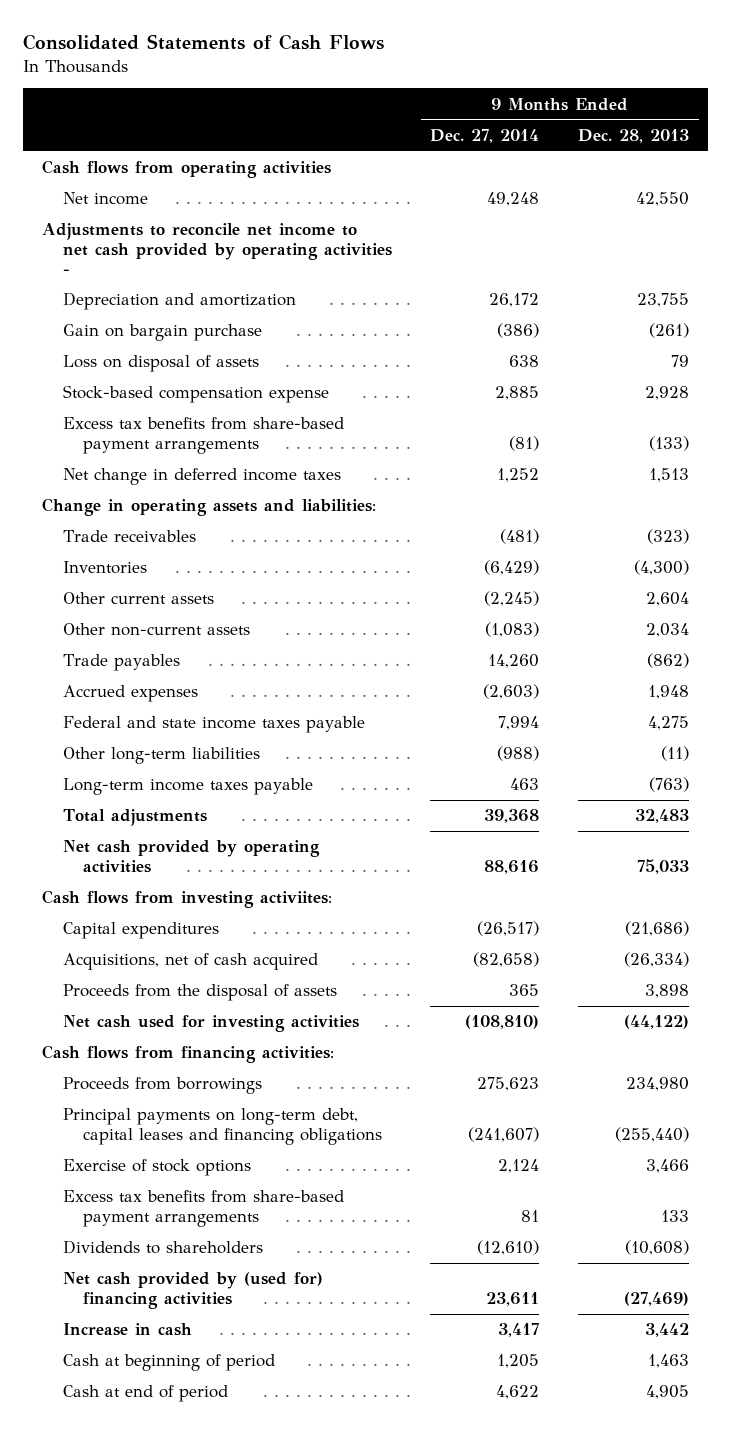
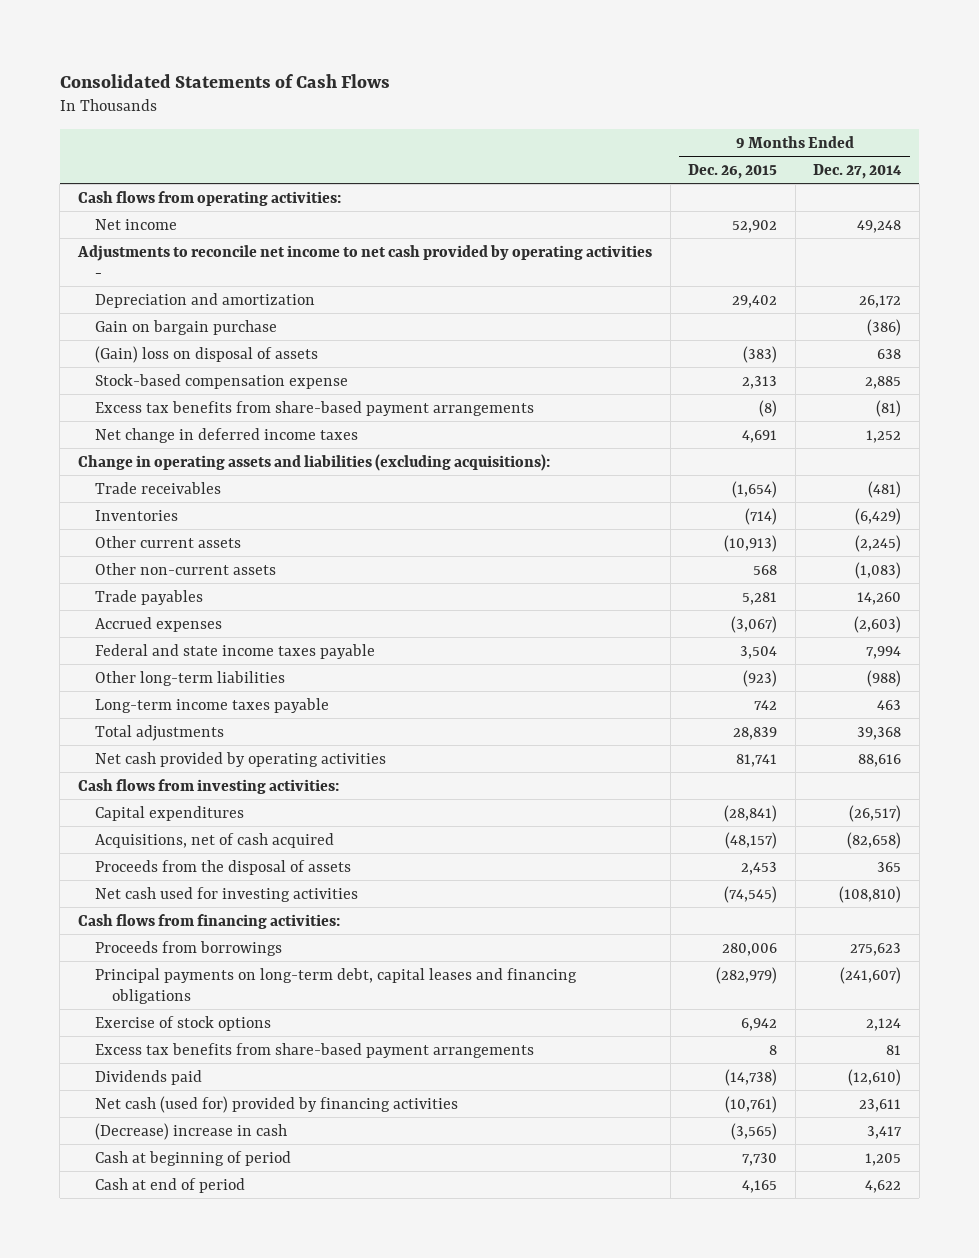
[577,129,689,144] Dec. 28, 2013 -> none
none -> [688,163,778,179] Dec. 26, 2015
[42,160,332,179] Cash flows from operating activities -> [78,190,342,206] Cash flows from operating activities:
[62,355,259,373] Loss on disposal of assets -> [95,345,319,363] (Gain) loss on disposal of assets
[42,498,377,517] Change in operating assets and liabilities: -> [78,453,551,471] Change in operating assets and liabilities (excluding acquisitions):
[42,890,333,909] Cash flows from investing activiites: -> [78,778,340,794] Cash flows from investing activities:
[62,1240,263,1255] Dividends to shareholders -> [95,1069,203,1085] Dividends paid
[62,1272,323,1309] Net cash provided by (used for) financing activities -> [95,1095,459,1113] Net cash (used for) provided by financing activities
[62,1323,192,1337] Increase in cash -> [95,1122,288,1140] (Decrease) increase in cash

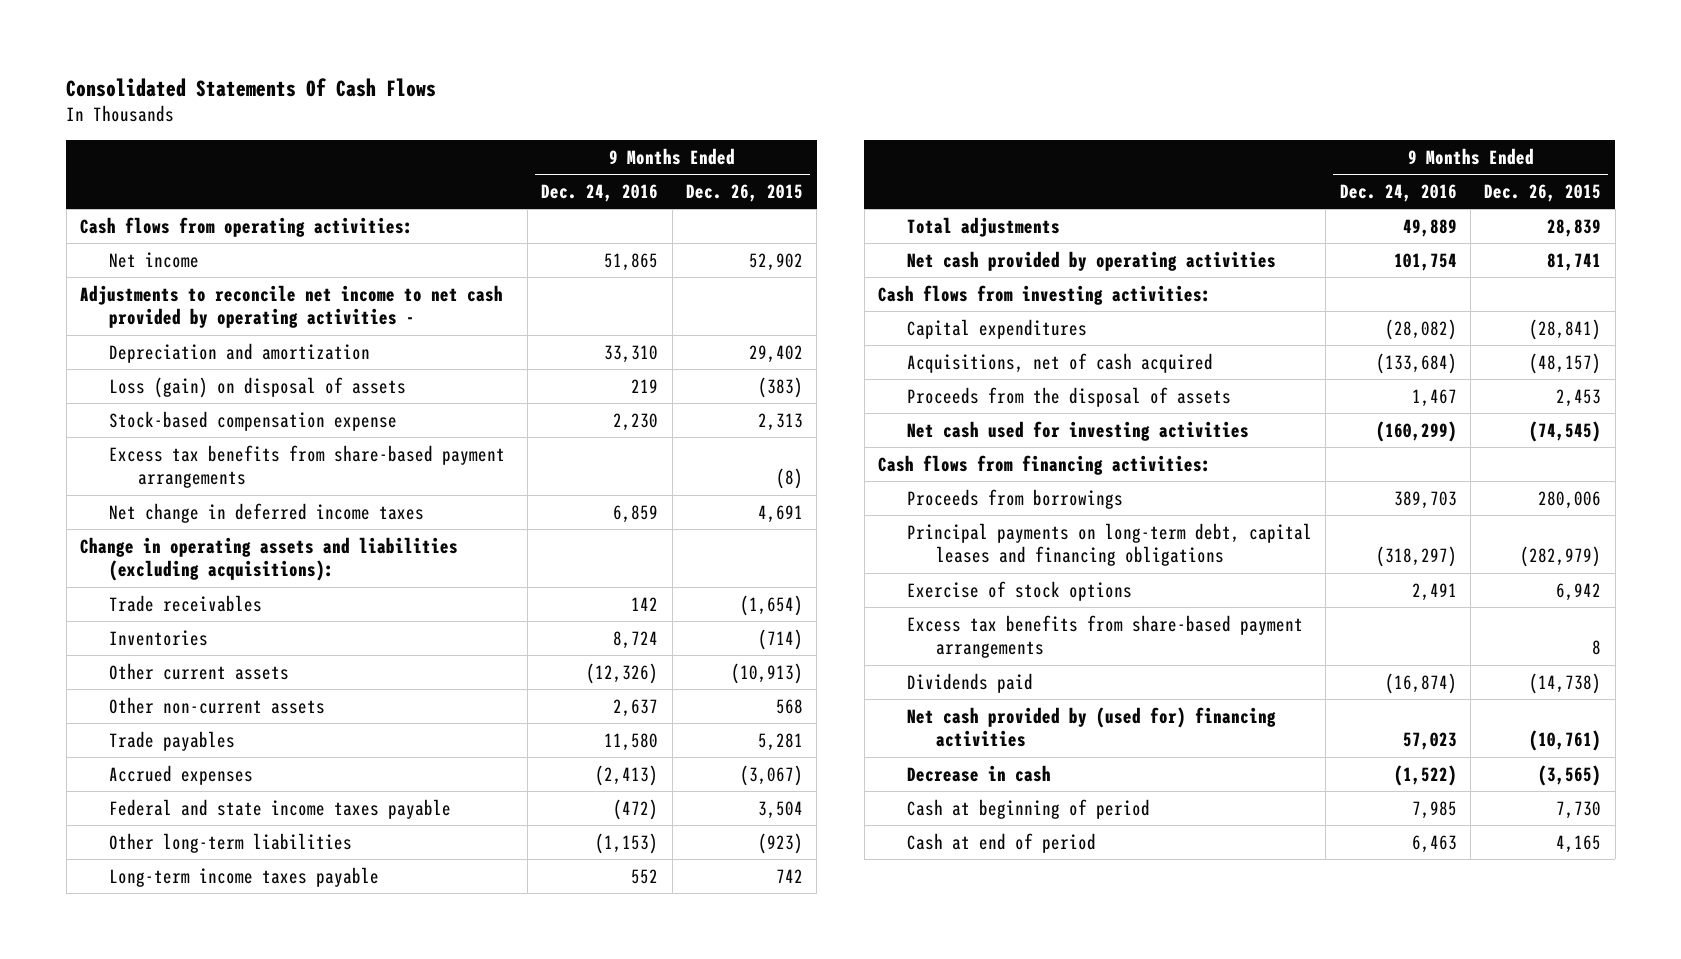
[59,73,390,88] Consolidated Statements of Cash Flows -> [66,77,437,97] Consolidated Statements Of Cash Flows
[813,163,903,179] Dec. 27, 2014 -> none
none -> [541,183,659,202] Dec. 24, 2016
[95,319,278,335] Gain on bargain purchase -> none
[95,345,319,363] (Gain) loss on disposal of assets -> [108,376,406,398] Loss (gain) on disposal of assets
[95,1095,459,1113] Net cash (used for) provided by financing activities -> [906,706,1276,748] Net cash provided by (used for) financing activities
[95,1122,288,1140] (Decrease) increase in cash -> [906,764,1051,782] Decrease in cash

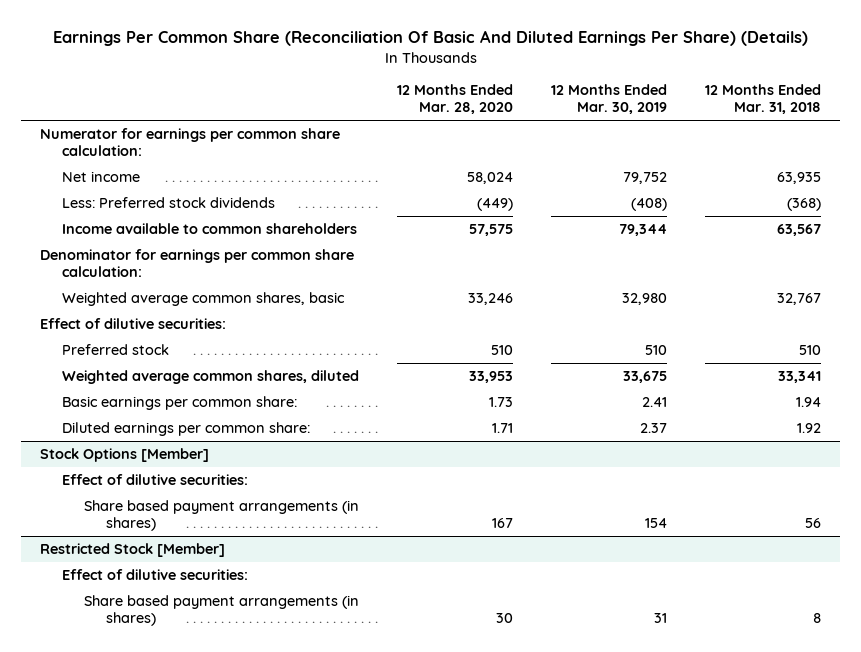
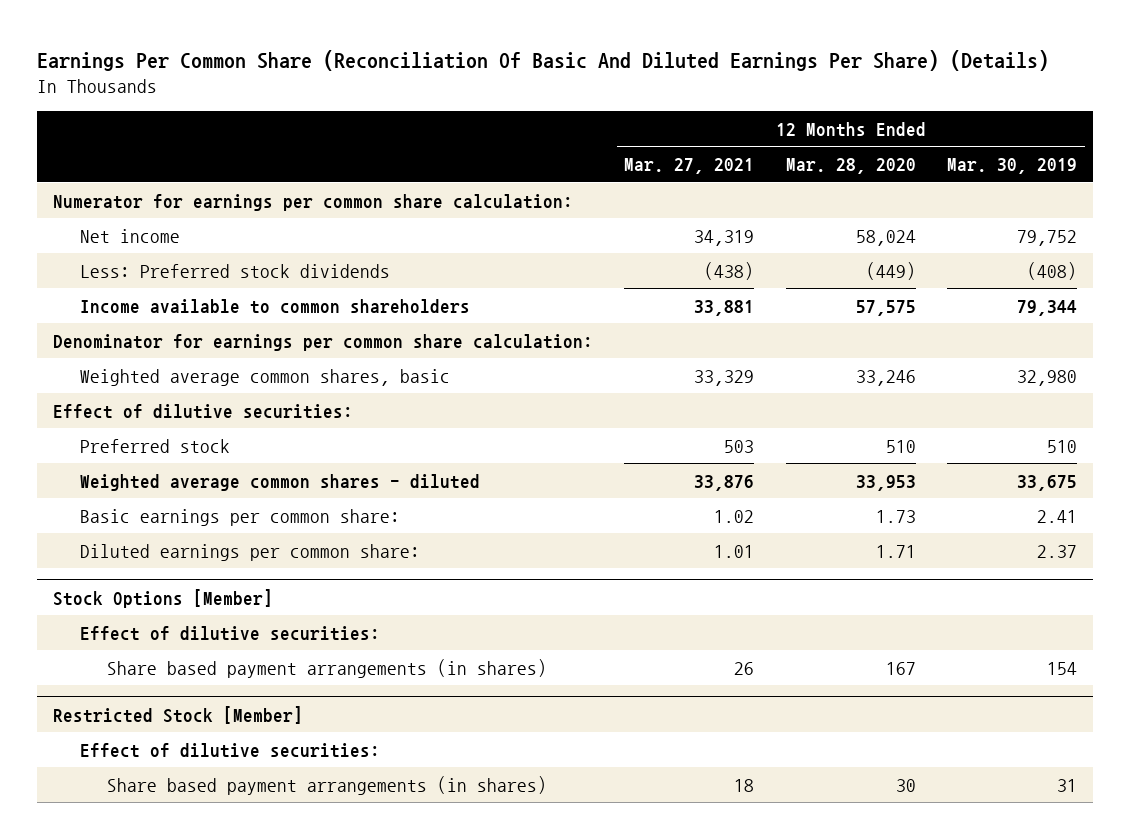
[704,83,821,115] 12 Months Ended Mar. 31, 2018 -> none
none -> [624,158,755,175] Mar. 27, 2021
[62,369,360,384] Weighted average common shares, diluted -> [80,473,481,491] Weighted average common shares - diluted

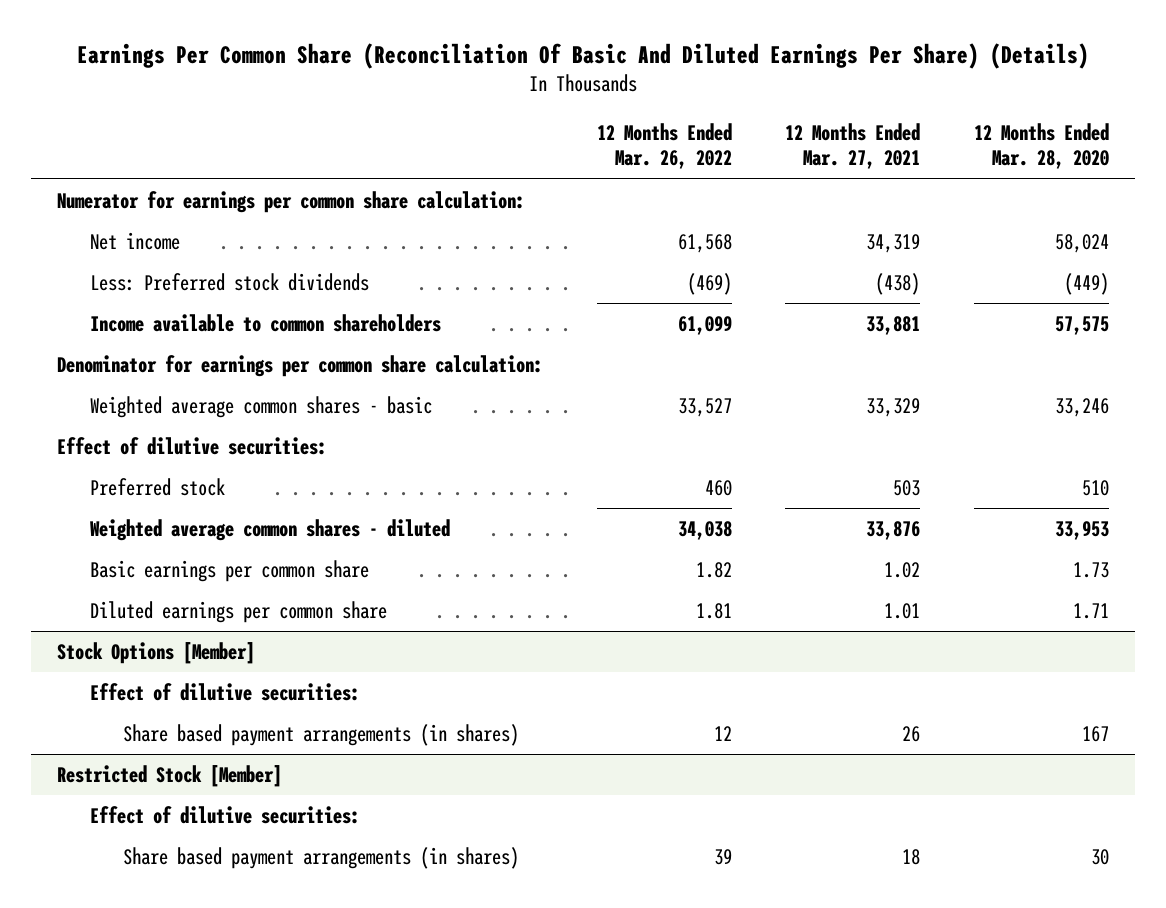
[946,158,1077,175] Mar. 30, 2019 -> none
none -> [596,123,732,170] 12 Months Ended Mar. 26, 2022
[80,368,451,386] Weighted average common shares, basic -> [90,395,433,418] Weighted average common shares - basic
[80,508,401,526] Basic earnings per common share: -> [90,559,370,582] Basic earnings per common share
[80,543,421,561] Diluted earnings per common share: -> [90,600,388,623] Diluted earnings per common share

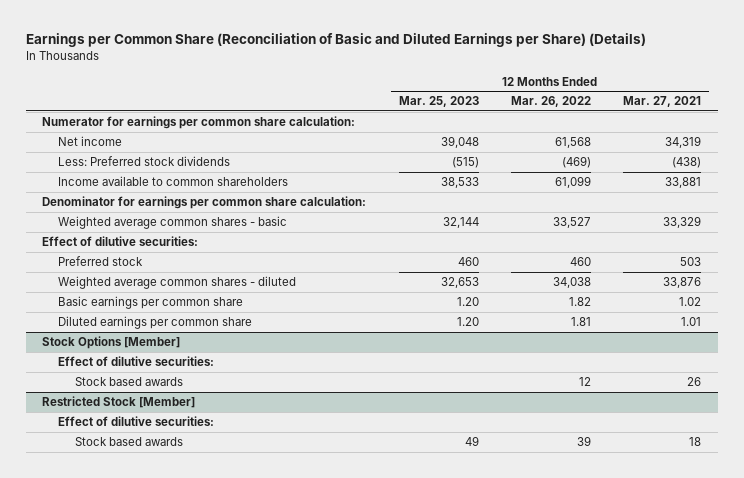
[76,43,1089,70] Earnings Per Common Share (Reconciliation Of Basic And Diluted Earnings Per Share) (Details) -> [26,33,647,48] Earnings per Common Share (Reconciliation of Basic and Diluted Earnings per Share) (Details)
[973,123,1109,170] 12 Months Ended Mar. 28, 2020 -> none
none -> [398,96,479,108] Mar. 25, 2023
[123,723,520,746] Share based payment arrangements (in shares) -> [74,377,183,387] Stock based awards
[123,846,520,869] Share based payment arrangements (in shares) -> [74,437,183,447] Stock based awards

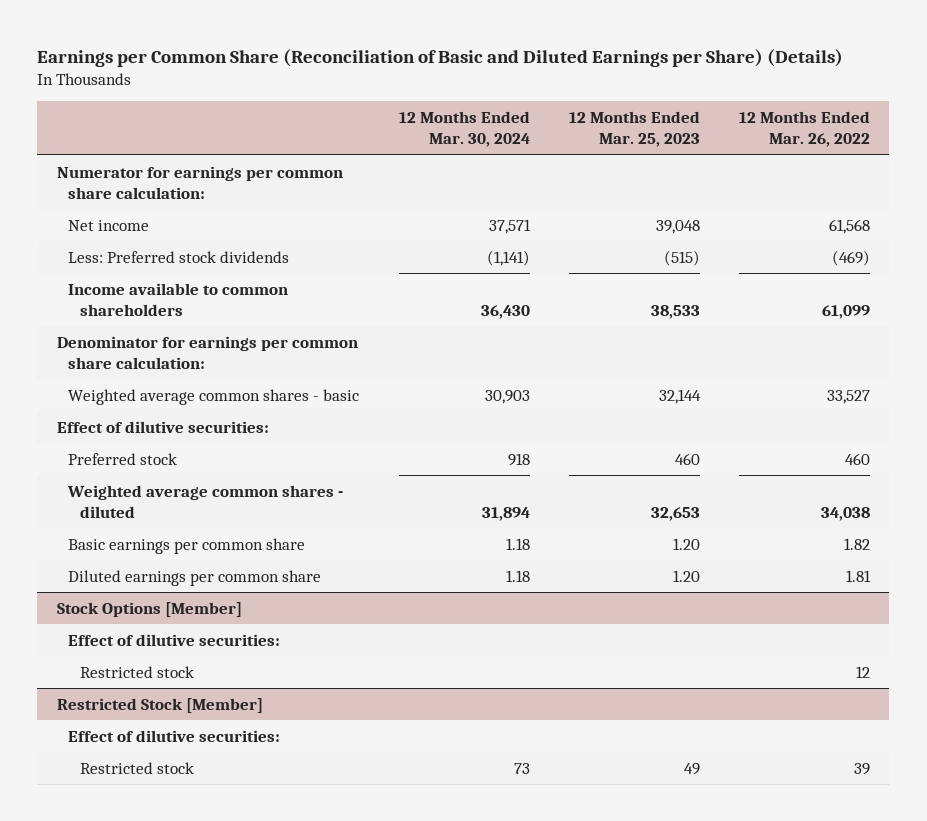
[623,96,702,108] Mar. 27, 2021 -> none
none -> [398,111,530,148] 12 Months Ended Mar. 30, 2024
[74,377,183,387] Stock based awards -> [80,665,195,678] Restricted stock
[74,437,183,447] Stock based awards -> [80,761,195,774] Restricted stock

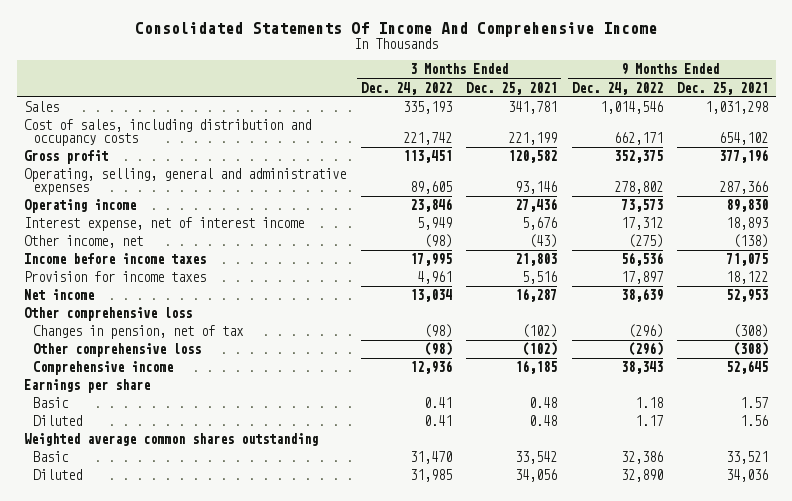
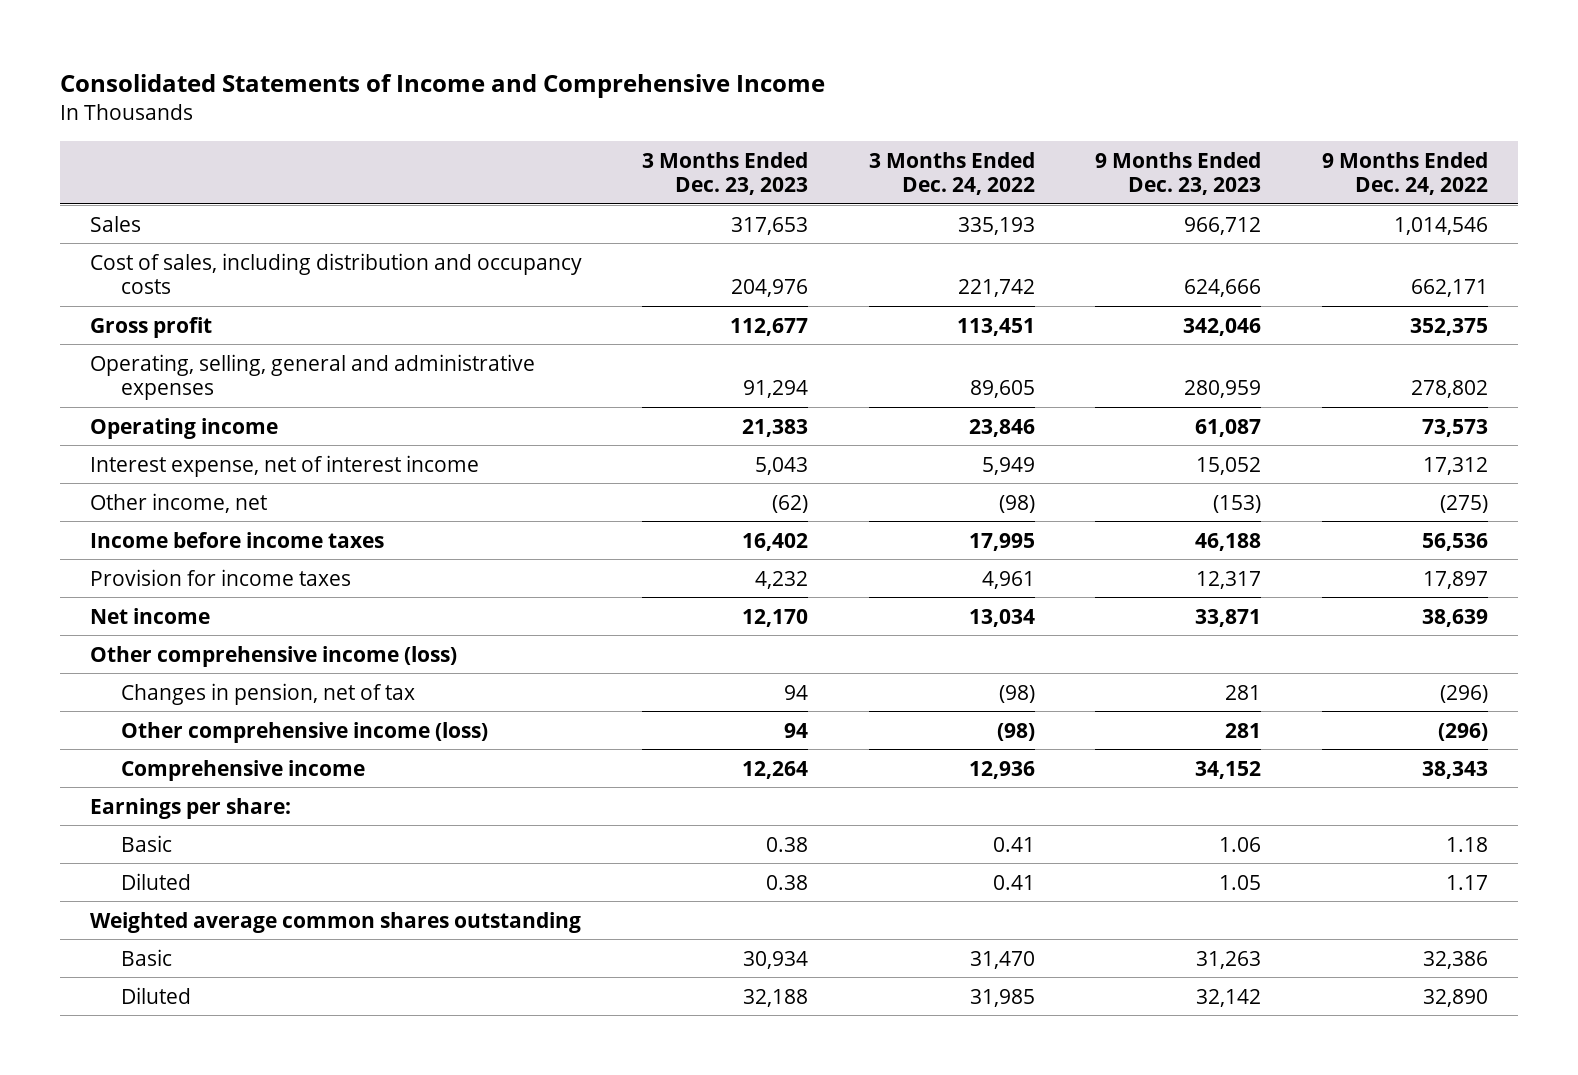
[135,21,658,37] Consolidated Statements Of Income And Comprehensive Income -> [59,74,825,99] Consolidated Statements of Income and Comprehensive Income
[466,81,558,95] Dec. 25, 2021 -> none
[677,81,769,95] Dec. 25, 2021 -> none
none -> [642,151,809,196] 3 Months Ended Dec. 23, 2023
none -> [1095,151,1262,196] 9 Months Ended Dec. 23, 2023
[23,307,192,322] Other comprehensive loss -> [89,645,457,667] Other comprehensive income (loss)
[32,343,201,358] Other comprehensive loss -> [120,721,488,743] Other comprehensive income (loss)
[23,379,150,394] Earnings per share -> [89,797,291,819] Earnings per share:

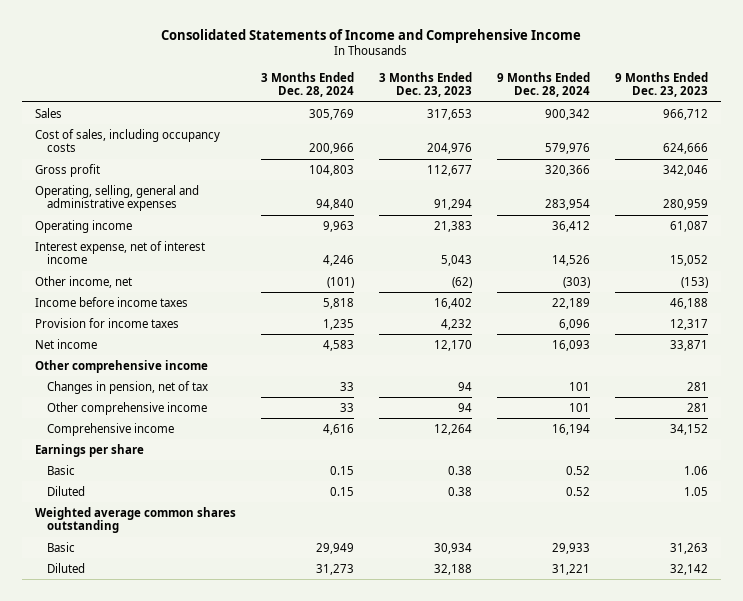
[868,151,1035,196] 3 Months Ended Dec. 24, 2022 -> none
[1321,151,1488,196] 9 Months Ended Dec. 24, 2022 -> none
none -> [260,71,354,98] 3 Months Ended Dec. 28, 2024
none -> [496,71,590,98] 9 Months Ended Dec. 28, 2024
[89,252,582,294] Cost of sales, including distribution and occupancy costs -> [34,128,220,153] Cost of sales, including occupancy costs
[89,645,457,667] Other comprehensive income (loss) -> [34,359,208,373] Other comprehensive income
[120,721,488,743] Other comprehensive income (loss) -> [47,401,208,415] Other comprehensive income
[89,797,291,819] Earnings per share: -> [34,443,144,457] Earnings per share

